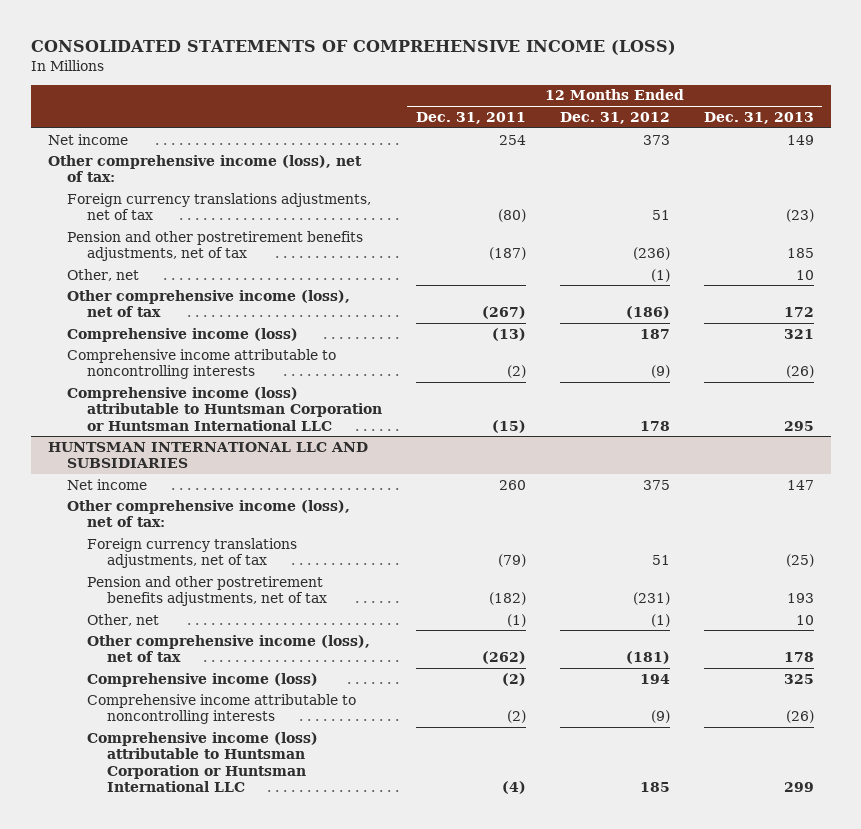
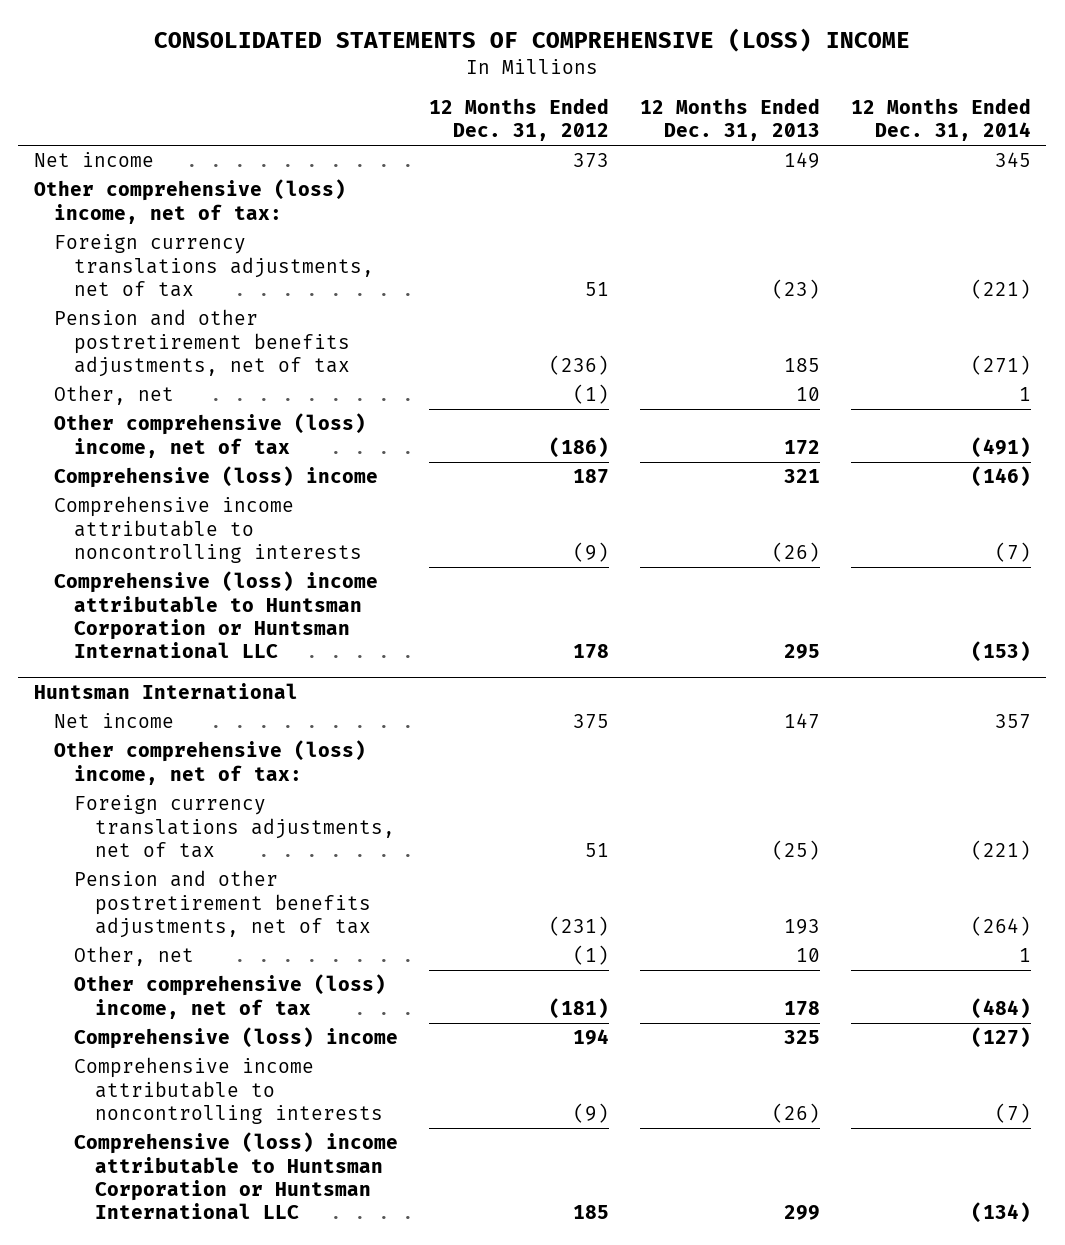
[30,40,676,56] CONSOLIDATED STATEMENTS OF COMPREHENSIVE INCOME (LOSS) -> [154,27,911,52] CONSOLIDATED STATEMENTS OF COMPREHENSIVE (LOSS) INCOME
[415,111,526,124] Dec. 31, 2011 -> none
none -> [850,98,1031,142] 12 Months Ended Dec. 31, 2014
[47,154,362,183] Other comprehensive income (loss), net of tax: -> [33,179,346,224] Other comprehensive (loss) income, net of tax:
[67,289,351,318] Other comprehensive income (loss), net of tax -> [54,413,367,458] Other comprehensive (loss) income, net of tax
[67,327,299,342] Comprehensive income (loss) -> [54,466,379,489] Comprehensive (loss) income
[47,441,368,469] HUNTSMAN INTERNATIONAL LLC AND SUBSIDIARIES -> none
[67,386,383,431] Comprehensive income (loss) attributable to Huntsman Corporation or Huntsman International LLC -> [54,571,379,659] Comprehensive (loss) income attributable to Huntsman Corporation or Huntsman International LLC
none -> [33,682,298,699] Huntsman International
[67,499,351,528] Other comprehensive income (loss), net of tax: -> [54,740,367,785] Other comprehensive (loss) income, net of tax:
[87,634,371,663] Other comprehensive income (loss), net of tax -> [74,974,387,1019] Other comprehensive (loss) income, net of tax
[87,672,319,687] Comprehensive income (loss) -> [74,1027,399,1050] Comprehensive (loss) income
[87,731,319,793] Comprehensive income (loss) attributable to Huntsman Corporation or Huntsman International LLC -> [74,1132,399,1220] Comprehensive (loss) income attributable to Huntsman Corporation or Huntsman International LLC

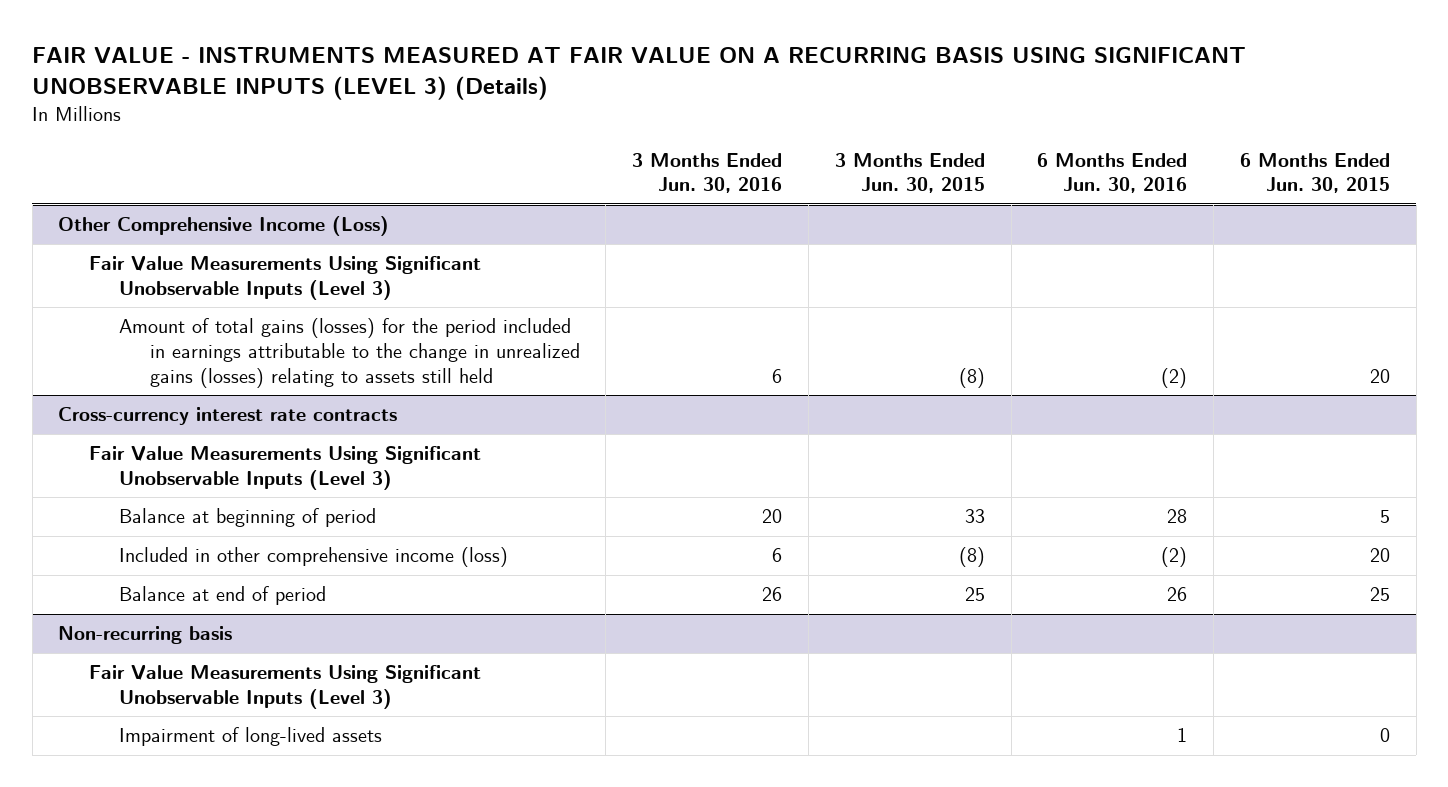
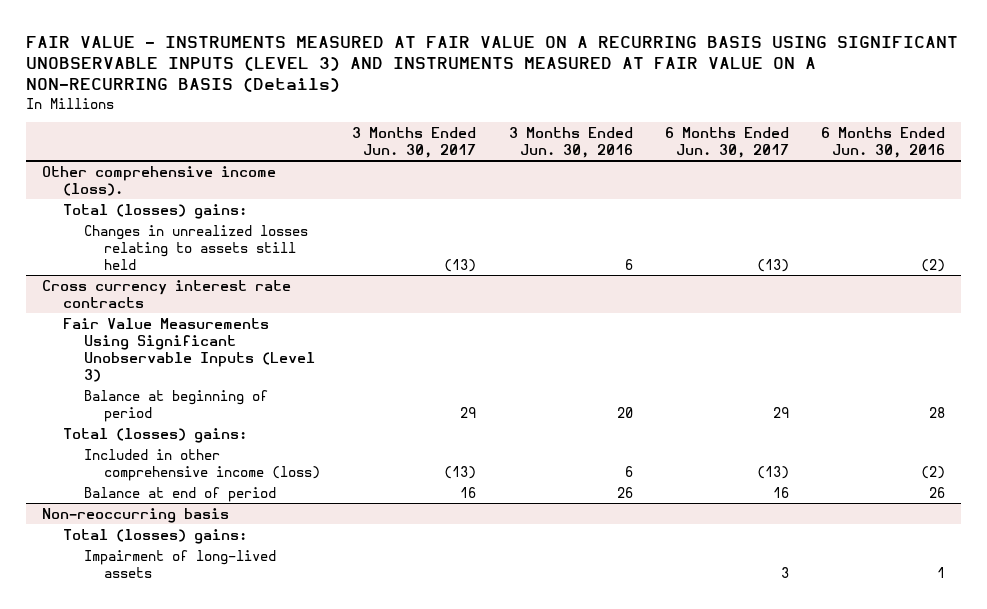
[32,46,1247,100] FAIR VALUE - INSTRUMENTS MEASURED AT FAIR VALUE ON A RECURRING BASIS USING SIGNIFICANT UNOBSERVABLE INPUTS (LEVEL 3) (Details) -> [26,35,959,93] FAIR VALUE - INSTRUMENTS MEASURED AT FAIR VALUE ON A RECURRING BASIS USING SIGNIFICANT UNOBSERVABLE INPUTS (LEVEL 3) AND INSTRUMENTS MEASURED AT FAIR VALUE ON A NON-RECURRING BASIS (Details)
[834,152,985,194] 3 Months Ended Jun. 30, 2015 -> none
[1239,152,1390,194] 6 Months Ended Jun. 30, 2015 -> none
none -> [352,127,477,159] 3 Months Ended Jun. 30, 2017
none -> [664,127,789,159] 6 Months Ended Jun. 30, 2017
[88,256,481,301] Fair Value Measurements Using Significant Unobservable Inputs (Level 3) -> none
[119,318,580,388] Amount of total gains (losses) for the period included in earnings attributable to the change in unrealized gains (losses) relating to assets still held -> none
[58,216,390,237] Other Comprehensive Income (Loss) -> [42,165,277,196] Other comprehensive income (loss).
none -> [62,203,247,219] Total (losses) gains:
none -> [83,224,308,270] Changes in unrealized losses relating to assets still held
[58,407,398,426] Cross-currency interest rate contracts -> [42,279,292,308] Cross currency interest rate contracts
none -> [62,427,247,443] Total (losses) gains:
[88,665,481,710] Fair Value Measurements Using Significant Unobservable Inputs (Level 3) -> none
[58,626,233,645] Non-recurring basis -> [42,507,230,523] Non-reoccurring basis
none -> [62,528,247,544] Total (losses) gains:

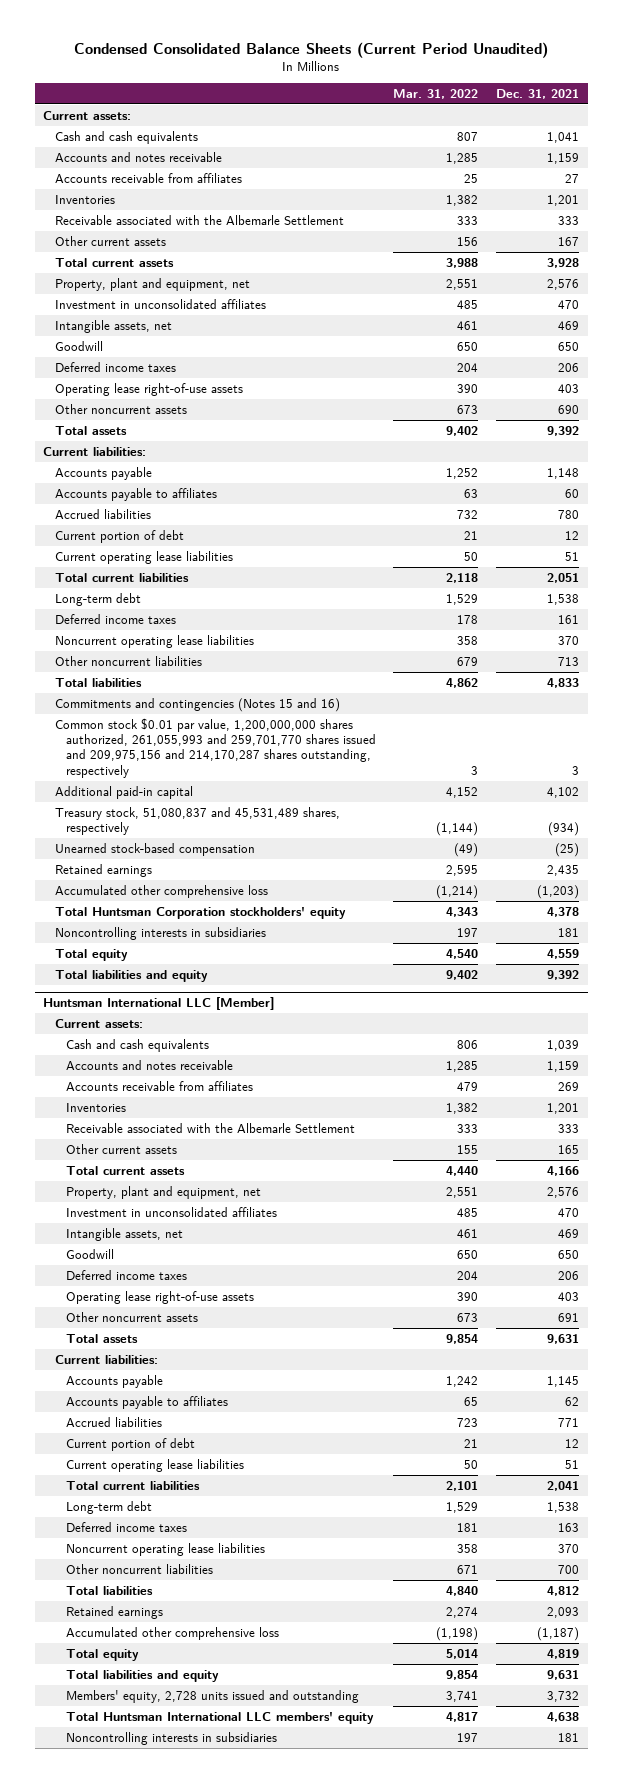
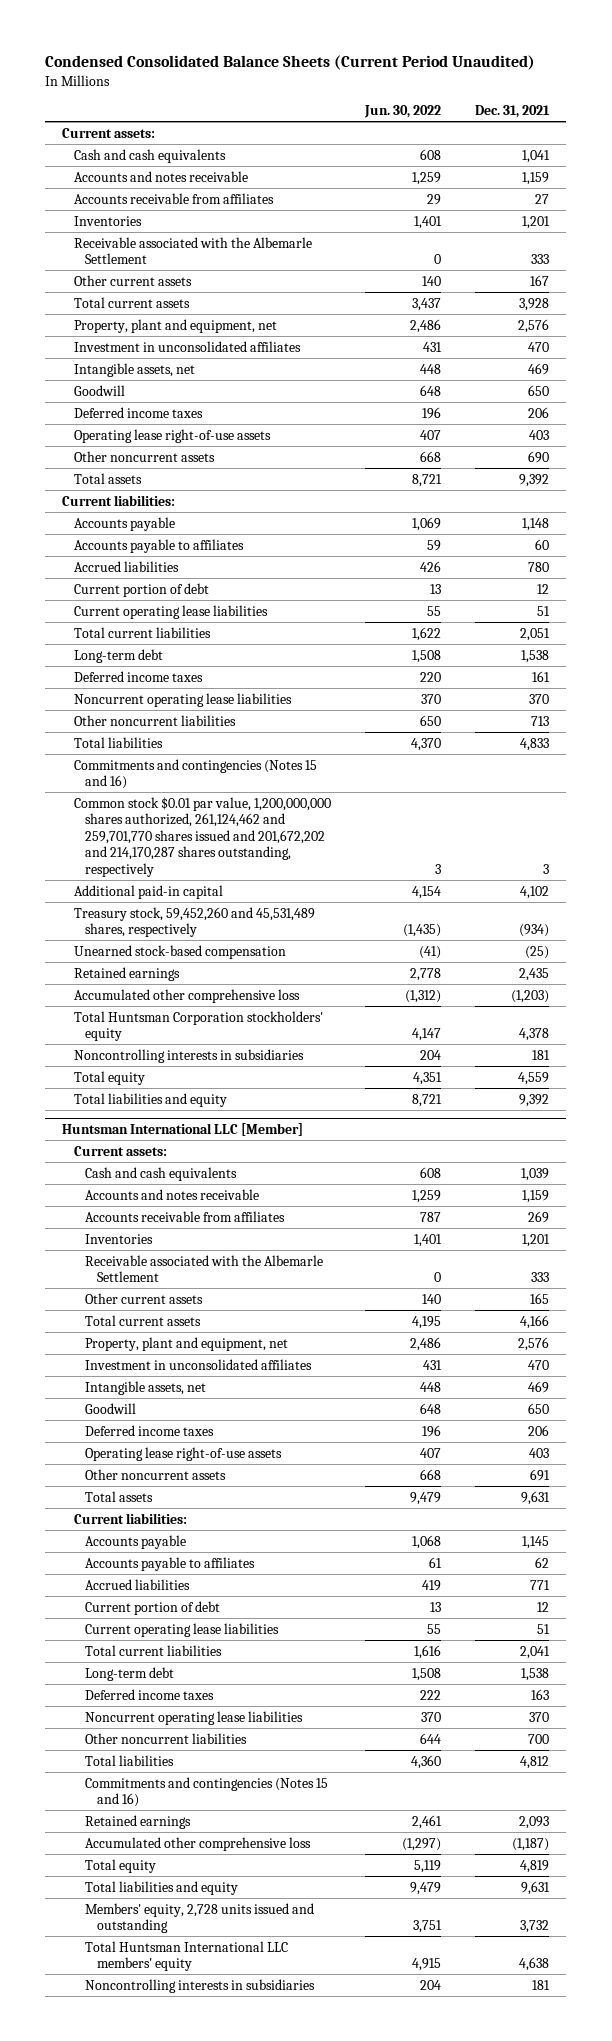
[393,88,479,99] Mar. 31, 2022 -> none
none -> [364,105,442,119] Jun. 30, 2022
[54,717,376,778] Common stock $0.01 par value, 1,200,000,000 shares authorized, 261,055,993 and 259,701,770 shares issued and 209,975,156 and 214,170,287 shares outstanding, respectively -> [73,796,331,877] Common stock $0.01 par value, 1,200,000,000 shares authorized, 261,124,462 and 259,701,770 shares issued and 201,672,202 and 214,170,287 shares outstanding, respectively
[54,806,340,835] Treasury stock, 51,080,837 and 45,531,489 shares, respectively -> [73,906,315,938] Treasury stock, 59,452,260 and 45,531,489 shares, respectively
none -> [85,1776,329,1808] Commitments and contingencies (Notes 15 and 16)

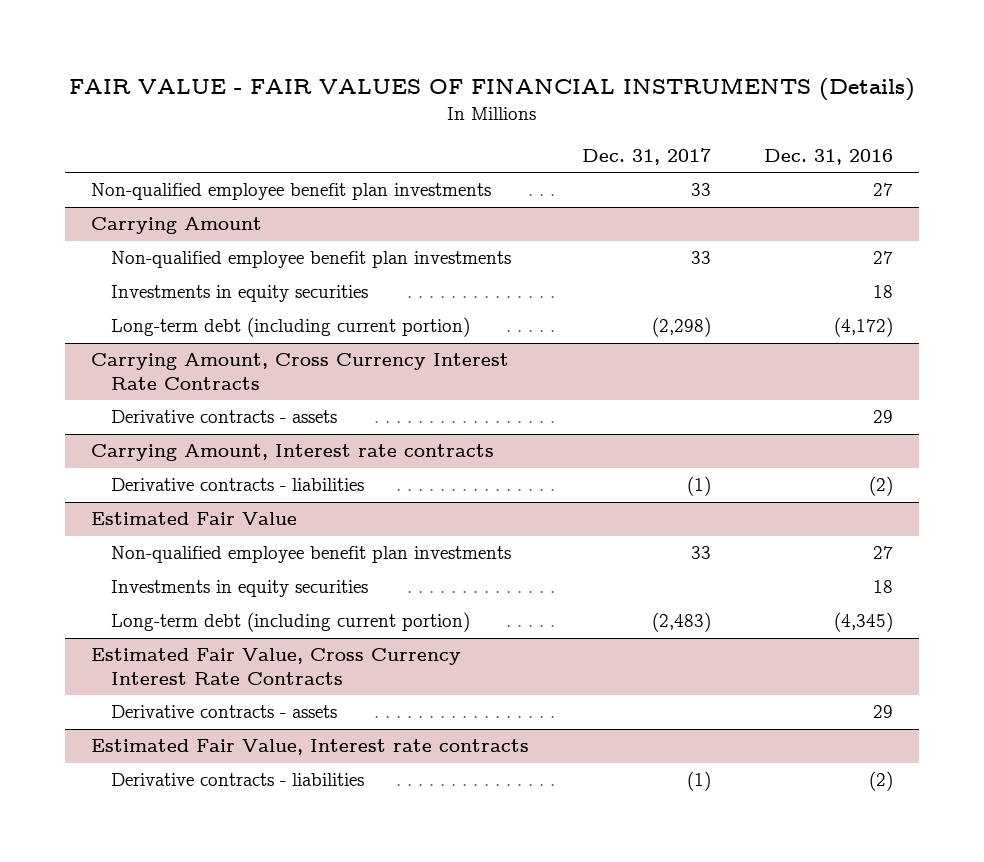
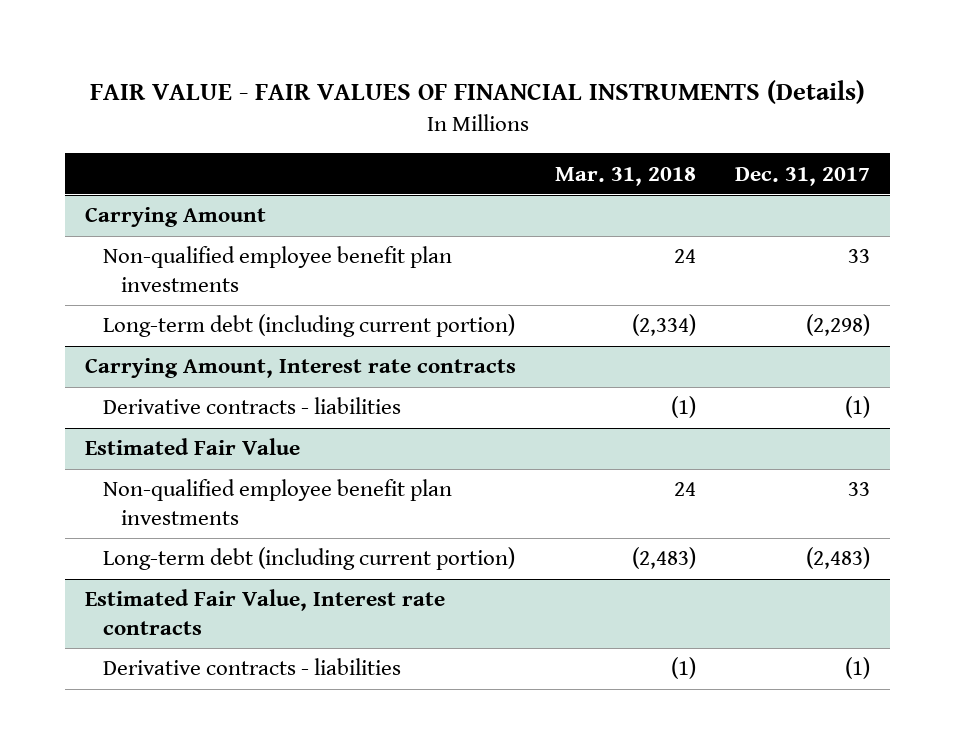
[763,149,893,166] Dec. 31, 2016 -> none
none -> [555,166,697,186] Mar. 31, 2018
[90,183,491,201] Non-qualified employee benefit plan investments -> none
[110,285,368,303] Investments in equity securities -> none
[90,353,509,390] Carrying Amount, Cross Currency Interest Rate Contracts -> none
[110,410,337,424] Derivative contracts - assets -> none
[110,580,368,598] Investments in equity securities -> none
[90,648,461,685] Estimated Fair Value, Cross Currency Interest Rate Contracts -> none
[110,705,337,719] Derivative contracts - assets -> none

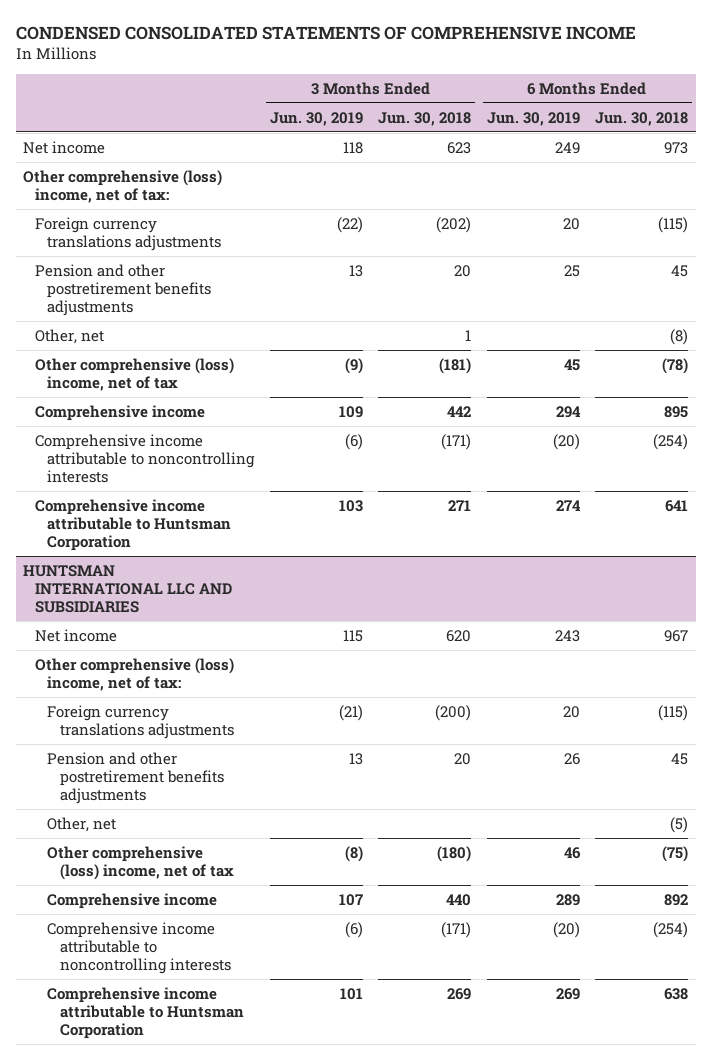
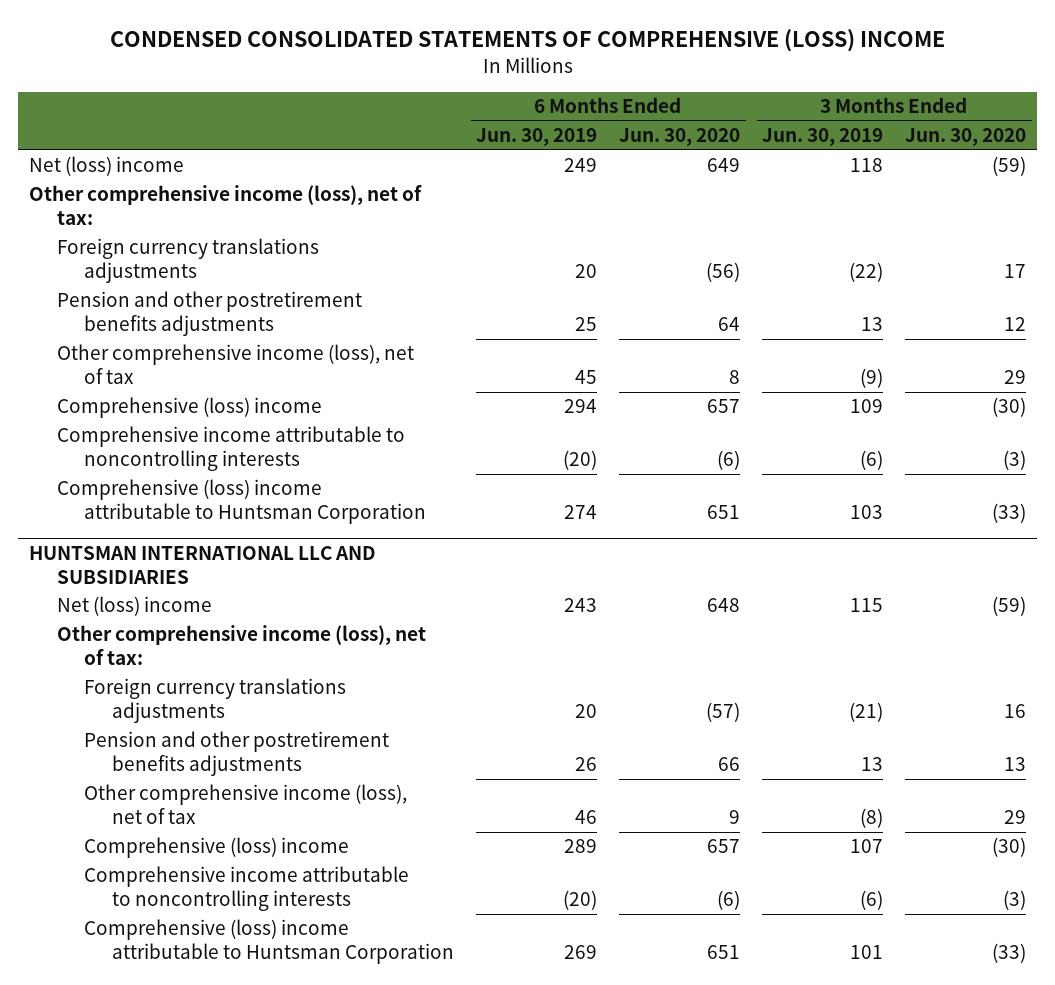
[15,25,636,40] CONDENSED CONSOLIDATED STATEMENTS OF COMPREHENSIVE INCOME -> [109,29,945,53] CONDENSED CONSOLIDATED STATEMENTS OF COMPREHENSIVE (LOSS) INCOME
[378,111,472,126] Jun. 30, 2018 -> none
[595,111,689,126] Jun. 30, 2018 -> none
none -> [619,128,741,147] Jun. 30, 2020
none -> [905,128,1027,147] Jun. 30, 2020
[23,140,106,154] Net income -> [29,156,185,177] Net (loss) income
[23,169,223,204] Other comprehensive (loss) income, net of tax: -> [29,185,423,226] Other comprehensive income (loss), net of tax:
[35,328,105,344] Other, net -> none
[35,357,235,392] Other comprehensive (loss) income, net of tax -> [56,344,414,385] Other comprehensive income (loss), net of tax
[35,404,206,421] Comprehensive income -> [56,397,322,419] Comprehensive (loss) income
[35,498,232,552] Comprehensive income attributable to Huntsman Corporation -> [56,479,427,525] Comprehensive (loss) income attributable to Huntsman Corporation
[35,628,118,642] Net income -> [56,596,212,617] Net (loss) income
[35,657,235,692] Other comprehensive (loss) income, net of tax: -> [56,625,426,666] Other comprehensive income (loss), net of tax:
[47,816,117,832] Other, net -> none
[47,845,234,881] Other comprehensive (loss) income, net of tax -> [84,784,408,825] Other comprehensive income (loss), net of tax
[47,892,218,909] Comprehensive income -> [84,837,350,859] Comprehensive (loss) income
[47,986,244,1040] Comprehensive income attributable to Huntsman Corporation -> [84,919,455,965] Comprehensive (loss) income attributable to Huntsman Corporation

